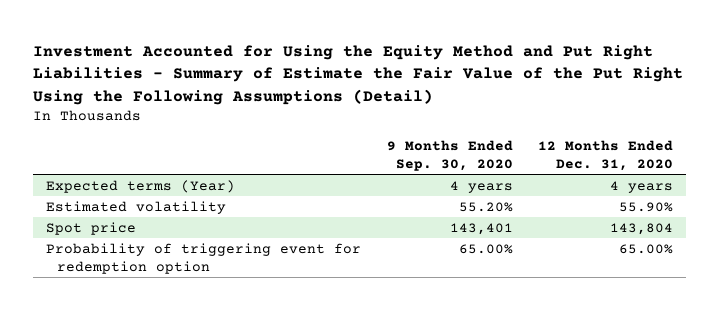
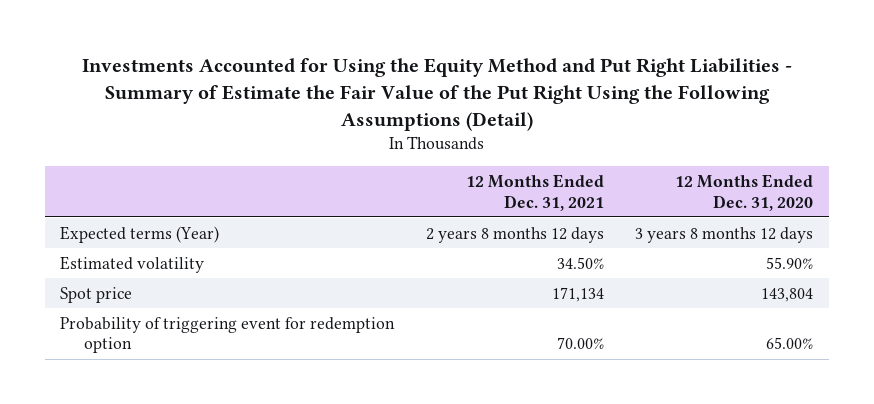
[33,44,684,105] Investment Accounted for Using the Equity Method and Put Right Liabilities - Summary of Estimate the Fair Value of the Put Right Using the Following Assumptions (Detail) -> [81,57,792,131] Investments Accounted for Using the Equity Method and Put Right Liabilities - Summary of Estimate the Fair Value of the Put Right Using the Following Assumptions (Detail)
[386,139,513,171] 9 Months Ended Sep. 30, 2020 -> none
none -> [465,173,604,211] 12 Months Ended Dec. 31, 2021
[609,180,673,193] 4 years -> [635,226,814,243] 3 years 8 months 12 days

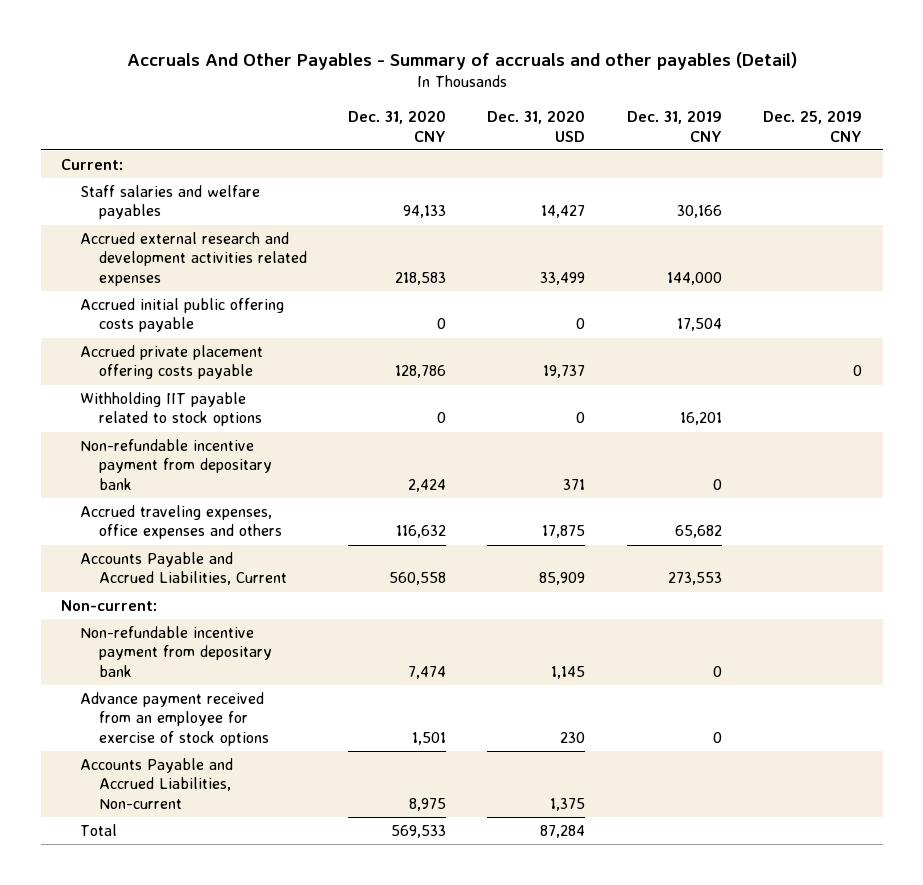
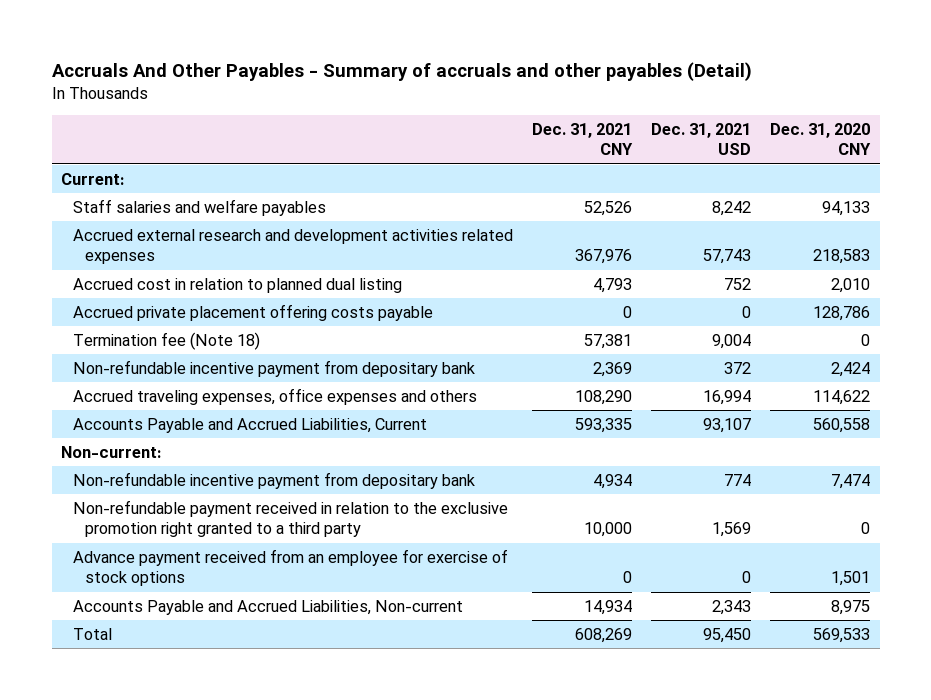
[487,110,586,142] Dec. 31, 2020 USD -> none
[626,110,722,142] Dec. 31, 2019 CNY -> none
[762,110,862,142] Dec. 25, 2019 CNY -> none
none -> [532,123,634,156] Dec. 31, 2021 CNY
none -> [651,123,752,156] Dec. 31, 2021 USD
[80,298,285,333] Accrued initial public offering costs payable -> none
none -> [73,277,403,293] Accrued cost in relation to planned dual listing
[80,392,262,427] Withholding IIT payable related to stock options -> none
none -> [73,331,261,350] Termination fee (Note 18)
[396,525,447,539] 116,632 -> [813,389,871,405] 114,622
none -> [73,499,509,538] Non-refundable payment received in relation to the exclusive promotion right granted to a third party

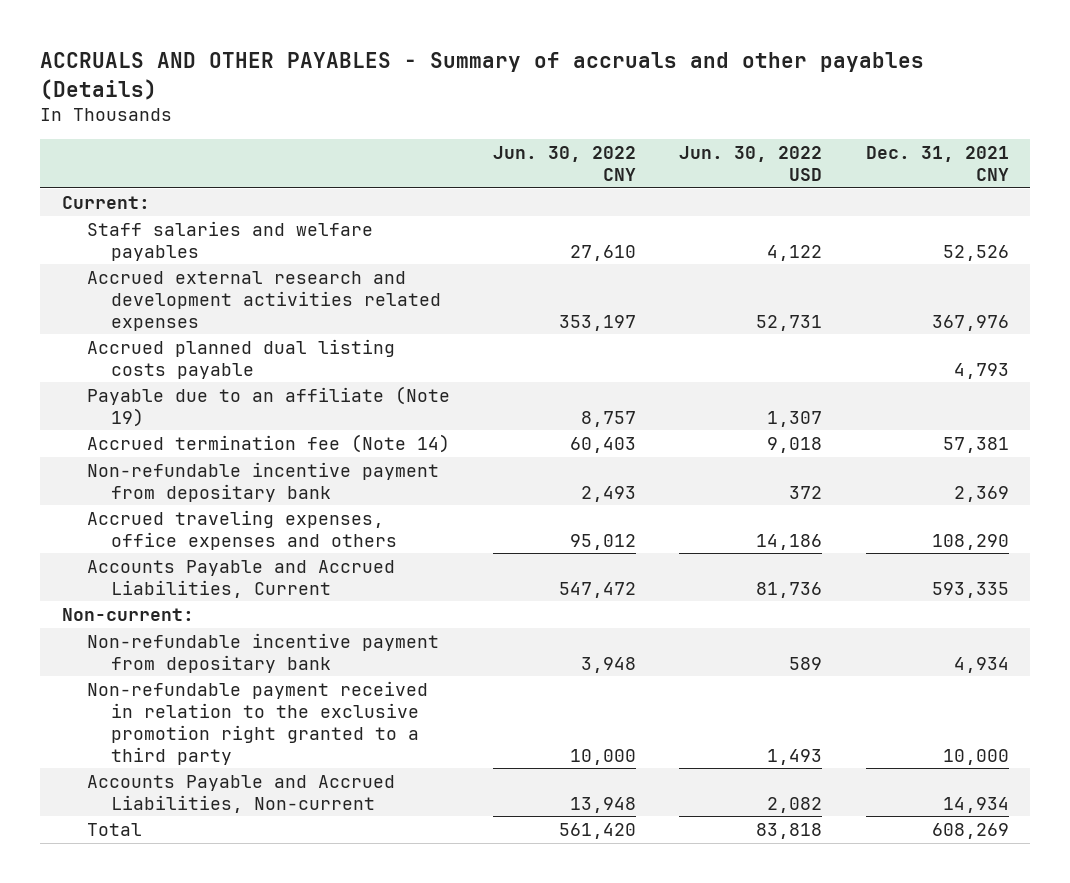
[51,61,752,81] Accruals And Other Payables - Summary of accruals and other payables (Detail) -> [40,52,925,100] ACCRUALS AND OTHER PAYABLES - Summary of accruals and other payables (Details)
[651,123,752,156] Dec. 31, 2021 USD -> none
[770,123,872,156] Dec. 31, 2020 CNY -> none
none -> [492,146,636,181] Jun. 30, 2022 CNY
none -> [679,146,823,181] Jun. 30, 2022 USD
[73,303,434,321] Accrued private placement offering costs payable -> none
[73,277,403,293] Accrued cost in relation to planned dual listing -> [86,338,395,379] Accrued planned dual listing costs payable
none -> [86,385,450,427] Payable due to an affiliate (Note 19)
[73,331,261,350] Termination fee (Note 18) -> [86,433,450,453] Accrued termination fee (Note 14)
[73,548,509,587] Advance payment received from an employee for exercise of stock options -> none

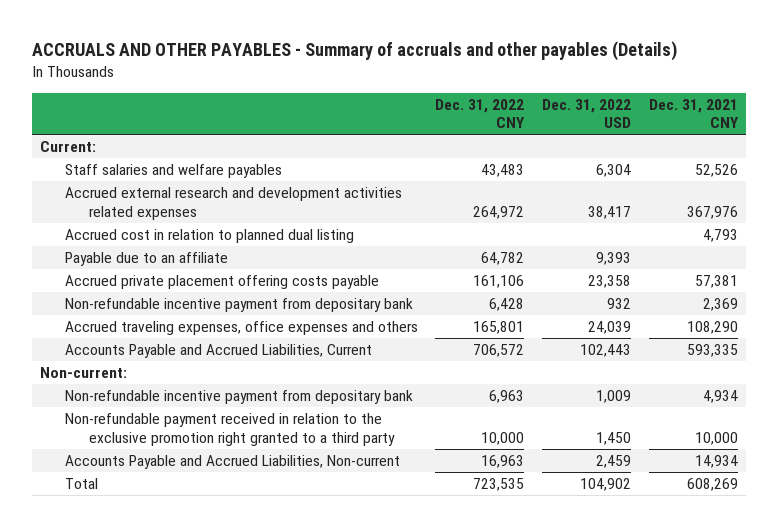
[492,146,636,181] Jun. 30, 2022 CNY -> none
[679,146,823,181] Jun. 30, 2022 USD -> none
none -> [435,98,526,129] Dec. 31, 2022 CNY
none -> [541,98,631,129] Dec. 31, 2022 USD
[86,338,395,379] Accrued planned dual listing costs payable -> [64,229,354,244] Accrued cost in relation to planned dual listing
[86,385,450,427] Payable due to an affiliate (Note 19) -> [64,252,228,267] Payable due to an affiliate
[86,433,450,453] Accrued termination fee (Note 14) -> [64,275,379,290] Accrued private placement offering costs payable

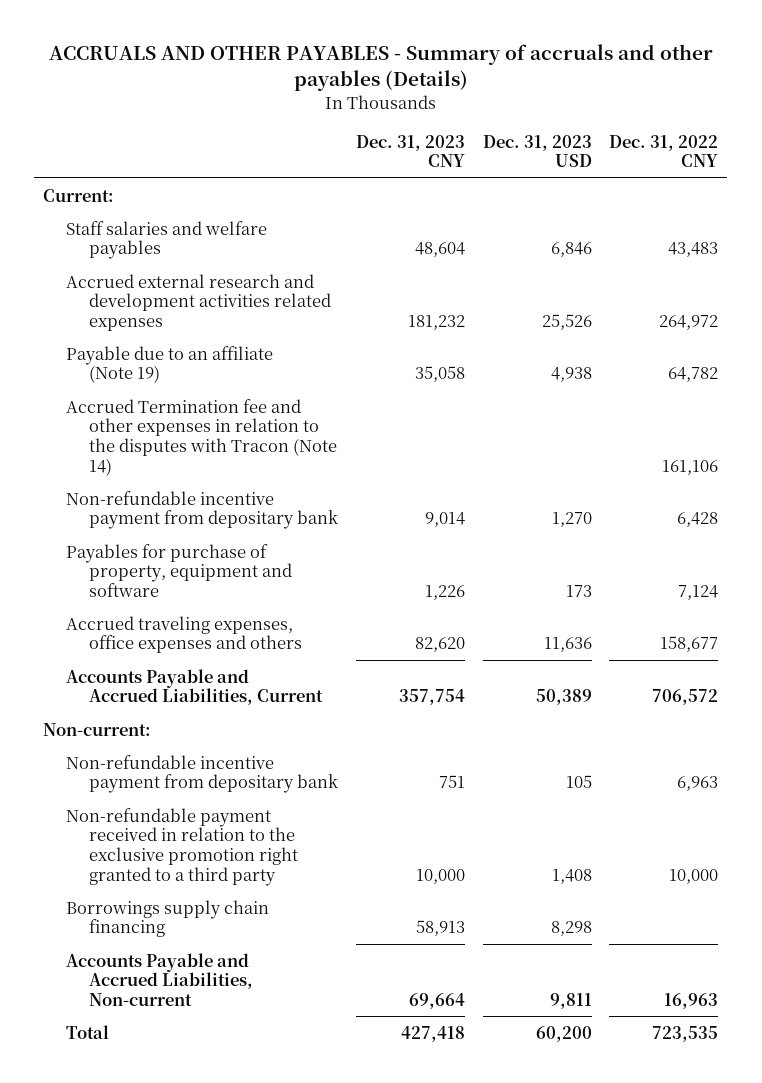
[541,98,631,129] Dec. 31, 2022 USD -> none
[648,98,739,129] Dec. 31, 2021 CNY -> none
none -> [355,134,465,168] Dec. 31, 2023 CNY
none -> [482,134,592,168] Dec. 31, 2023 USD
[64,229,354,244] Accrued cost in relation to planned dual listing -> none
[64,252,228,267] Payable due to an affiliate -> [66,345,274,384] Payable due to an affiliate (Note 19)
[64,275,379,290] Accrued private placement offering costs payable -> [66,398,337,476] Accrued Termination fee and other expenses in relation to the disputes with Tracon (Note 14)
none -> [66,543,292,597] Payables for purchase of property, equipment and software
[473,321,525,335] 165,801 -> [660,636,719,653] 158,677
none -> [66,899,270,938] Borrowings supply chain financing

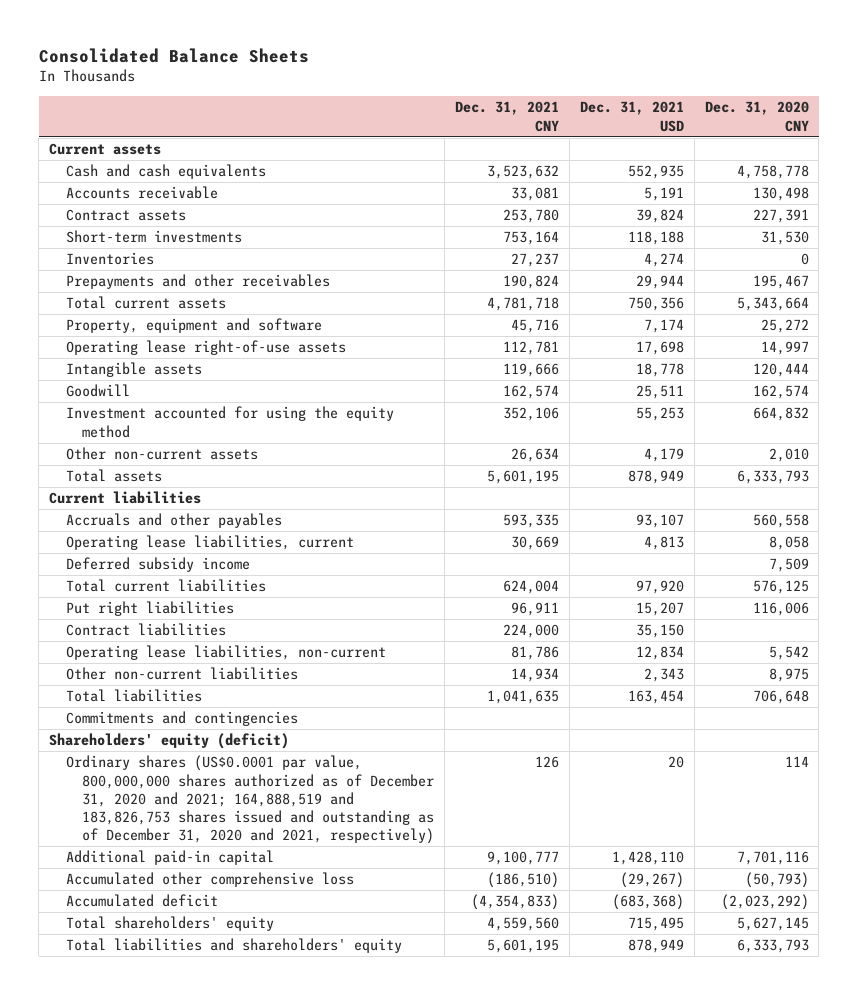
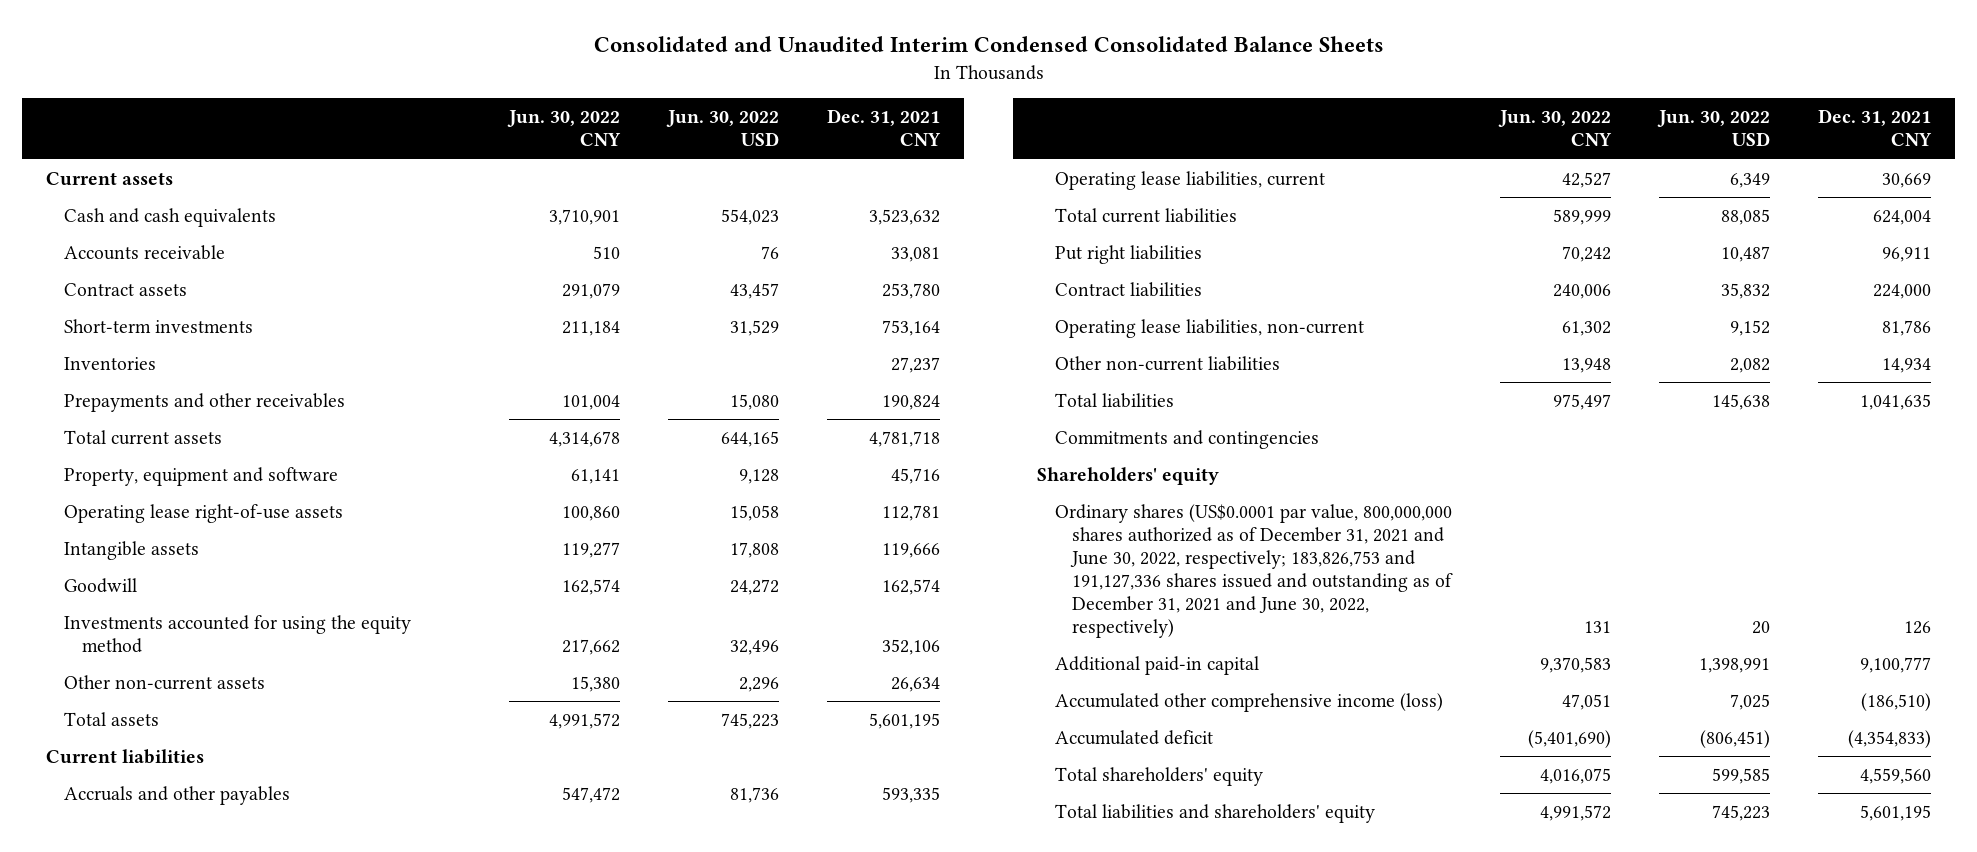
[38,47,309,63] Consolidated Balance Sheets -> [593,36,1384,53] Consolidated and Unaudited Interim Condensed Consolidated Balance Sheets
[579,101,684,132] Dec. 31, 2021 USD -> none
[704,101,809,132] Dec. 31, 2020 CNY -> none
none -> [507,110,622,147] Jun. 30, 2022 CNY
none -> [666,110,780,147] Jun. 30, 2022 USD
[65,406,394,438] Investment accounted for using the equity method -> [63,614,411,653] Investments accounted for using the equity method
[65,557,250,573] Deferred subsidy income -> none
[49,733,290,750] Shareholders' equity (deficit) -> [1036,466,1219,485] Shareholders' equity
[65,755,435,845] Ordinary shares (US$0.0001 par value, 800,000,000 shares authorized as of December 31, 2020 and 2021; 164,888,519 and 183,826,753 shares issued and outstanding as of December 31, 2020 and 2021, respectively) -> [1054,503,1454,638] Ordinary shares (US$0.0001 par value, 800,000,000 shares authorized as of December 31, 2021 and June 30, 2022, respectively; 183,826,753 and 191,127,336 shares issued and outstanding as of December 31, 2021 and June 30, 2022, respectively)
[65,872,354,888] Accumulated other comprehensive loss -> [1054,692,1443,712] Accumulated other comprehensive income (loss)

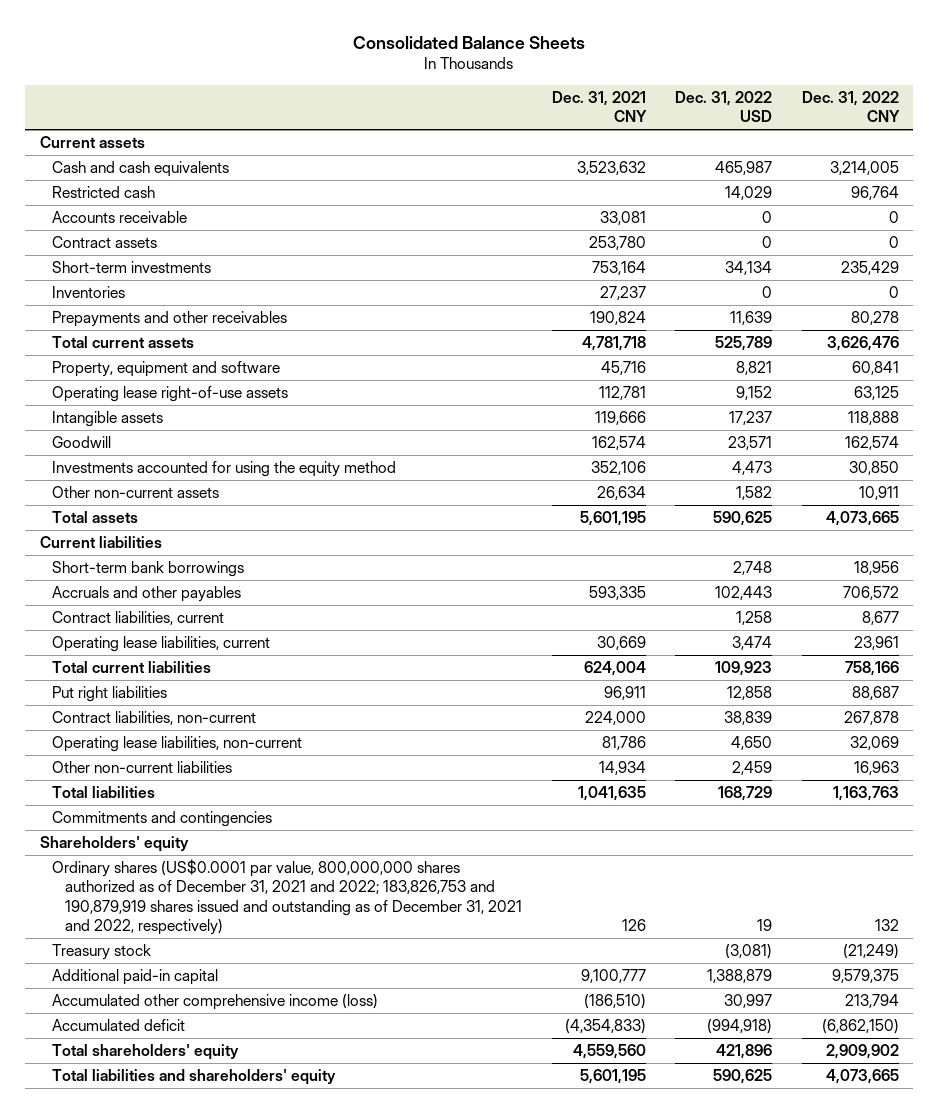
[593,36,1384,53] Consolidated and Unaudited Interim Condensed Consolidated Balance Sheets -> [353,35,586,49] Consolidated Balance Sheets
[507,110,622,147] Jun. 30, 2022 CNY -> none
[666,110,780,147] Jun. 30, 2022 USD -> none
none -> [675,90,773,123] Dec. 31, 2022 USD
none -> [801,90,900,123] Dec. 31, 2022 CNY
none -> [52,186,156,199] Restricted cash
none -> [52,561,245,578] Short-term bank borrowings
none -> [52,611,225,626] Contract liabilities, current
[1054,281,1202,297] Contract liabilities -> [52,711,257,726] Contract liabilities, non-current
[1054,503,1454,638] Ordinary shares (US$0.0001 par value, 800,000,000 shares authorized as of December 31, 2021 and June 30, 2022, respectively; 183,826,753 and 191,127,336 shares issued and outstanding as of December 31, 2021 and June 30, 2022, respectively) -> [52,859,523,936] Ordinary shares (US$0.0001 par value, 800,000,000 shares authorized as of December 31, 2021 and 2022; 183,826,753 and 190,879,919 shares issued and outstanding as of December 31, 2021 and 2022, respectively)
none -> [52,944,152,961] Treasury stock

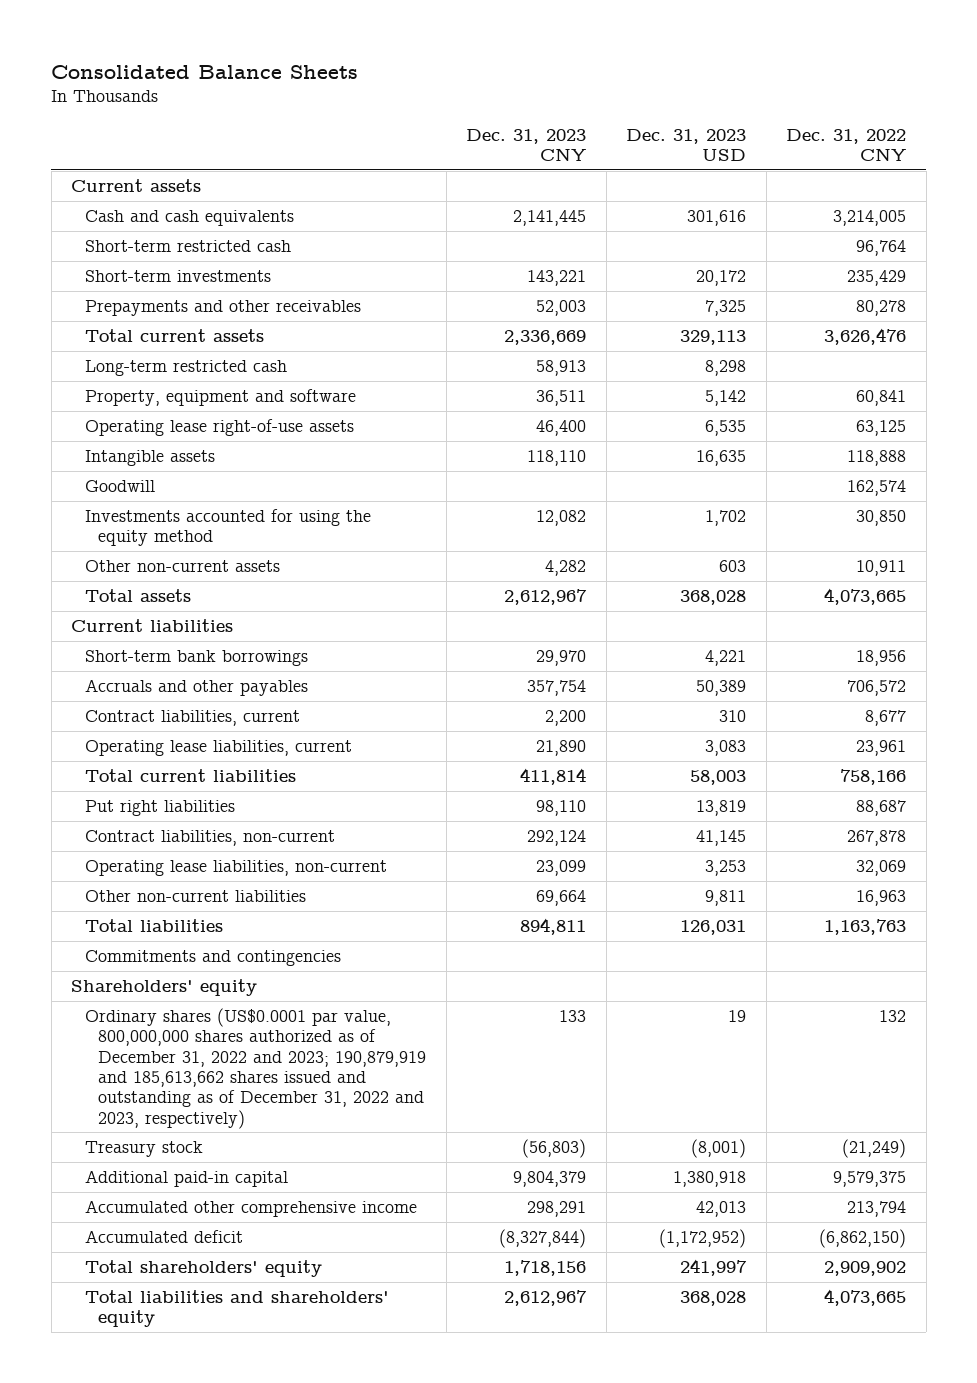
[551,90,647,123] Dec. 31, 2021 CNY -> none
[675,90,773,123] Dec. 31, 2022 USD -> none
none -> [466,128,587,162] Dec. 31, 2023 CNY
none -> [626,128,747,162] Dec. 31, 2023 USD
[52,211,188,224] Accounts receivable -> none
[52,236,158,249] Contract assets -> none
[52,186,156,199] Restricted cash -> [84,239,291,252] Short-term restricted cash
[52,286,126,299] Inventories -> none
none -> [84,359,287,376] Long-term restricted cash
[52,859,523,936] Ordinary shares (US$0.0001 par value, 800,000,000 shares authorized as of December 31, 2021 and 2022; 183,826,753 and 190,879,919 shares issued and outstanding as of December 31, 2021 and 2022, respectively) -> [84,1007,427,1129] Ordinary shares (US$0.0001 par value, 800,000,000 shares authorized as of December 31, 2022 and 2023; 190,879,919 and 185,613,662 shares issued and outstanding as of December 31, 2022 and 2023, respectively)
[52,994,379,1011] Accumulated other comprehensive income (loss) -> [84,1199,417,1217] Accumulated other comprehensive income

